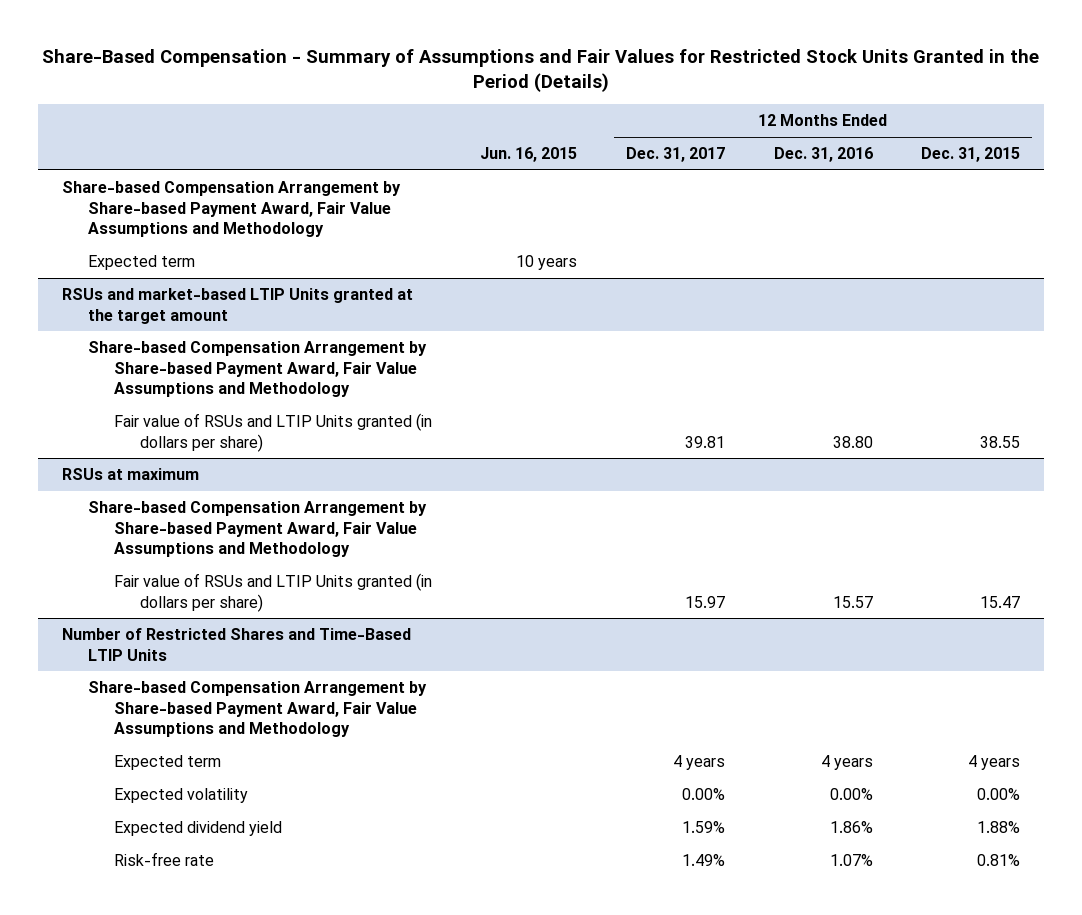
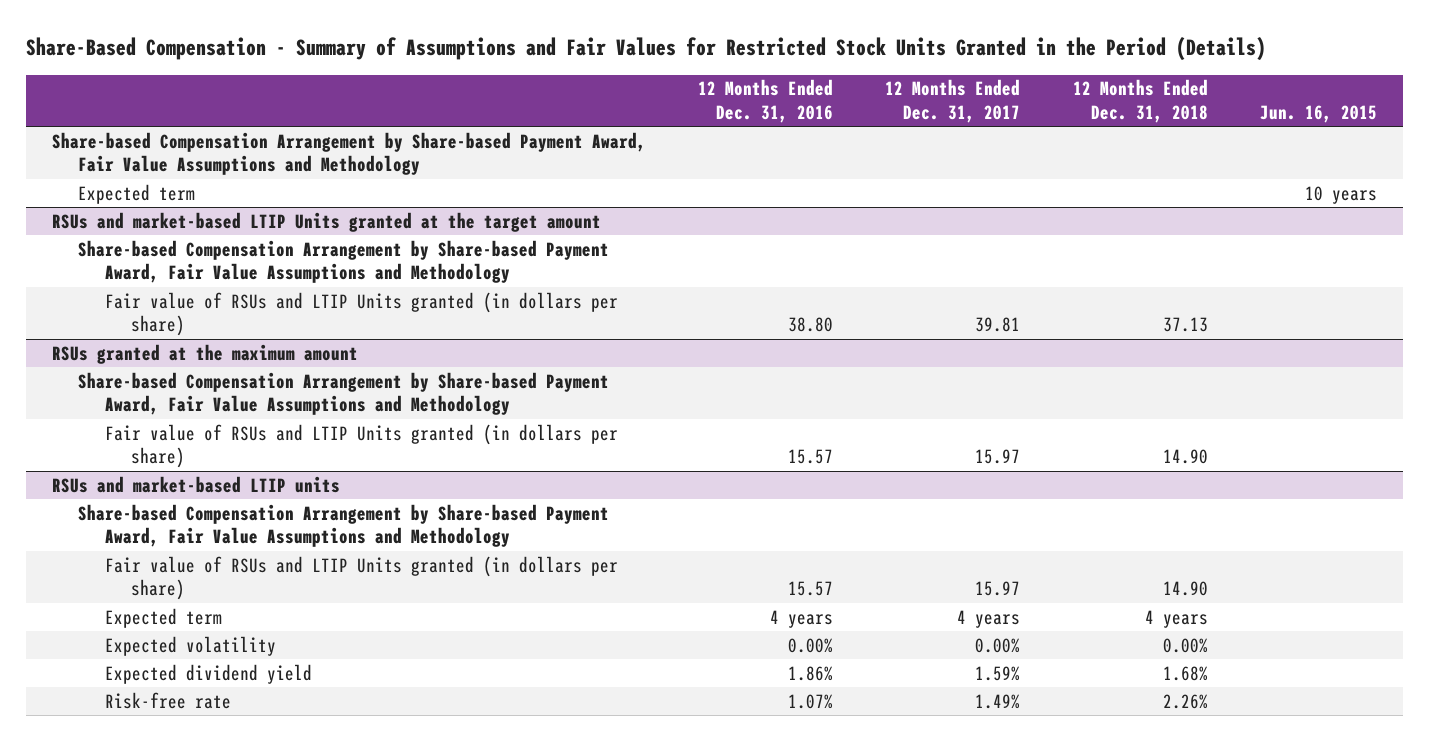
[921,147,1021,163] Dec. 31, 2015 -> none
none -> [1072,79,1208,123] 12 Months Ended Dec. 31, 2018
[61,468,199,481] RSUs at maximum -> [52,343,359,364] RSUs granted at the maximum amount
[61,628,411,661] Number of Restricted Shares and Time-Based LTIP Units -> none
none -> [52,475,341,493] RSUs and market-based LTIP units
none -> [104,555,618,601] Fair value of RSUs and LTIP Units granted (in dollars per share)

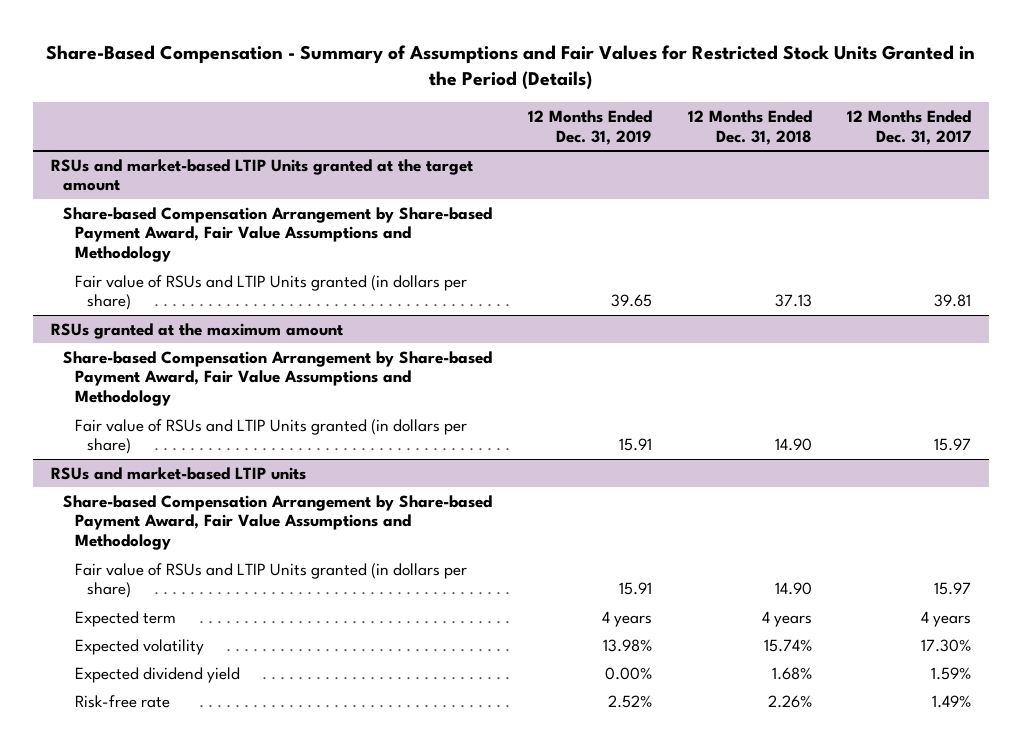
[698,79,834,123] 12 Months Ended Dec. 31, 2016 -> none
[1259,104,1377,123] Jun. 16, 2015 -> none
none -> [527,110,652,145] 12 Months Ended Dec. 31, 2019
[52,131,647,176] Share-based Compensation Arrangement by Share-based Payment Award, Fair Value Assumptions and Methodology -> none
[78,183,196,204] Expected term -> none
[975,637,1021,653] 0.00% -> [921,638,972,652] 17.30%
[1162,637,1208,653] 0.00% -> [763,638,812,652] 15.74%

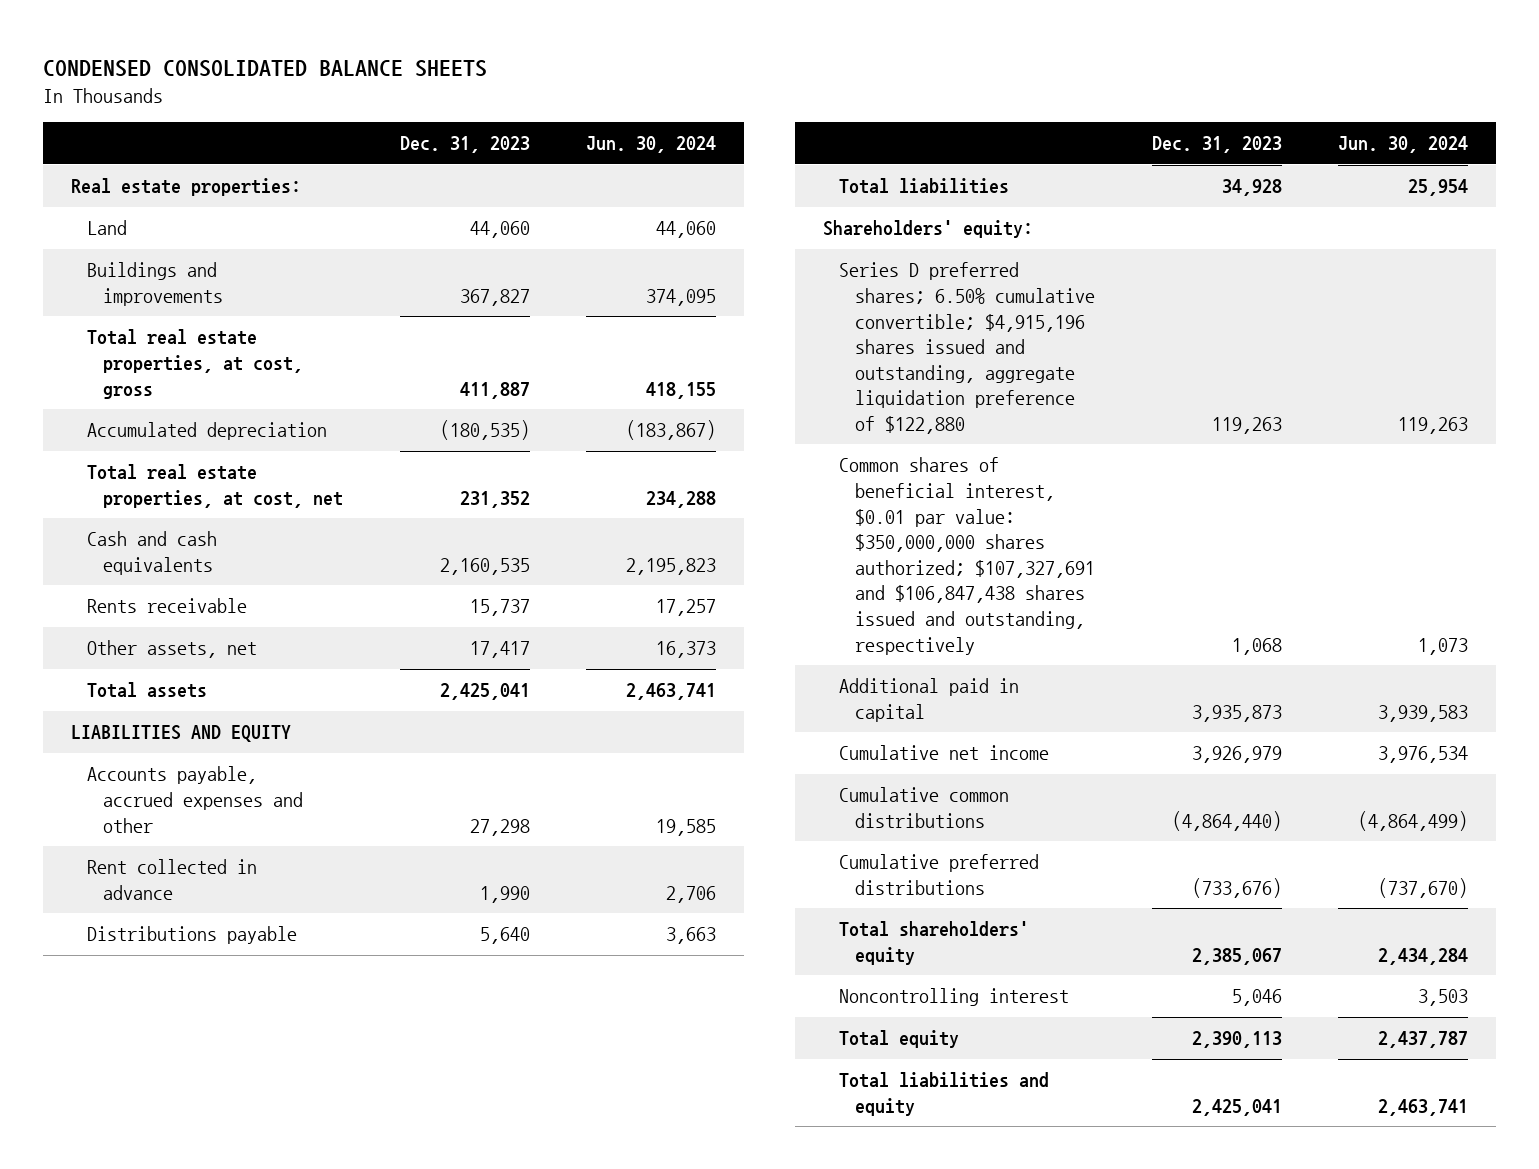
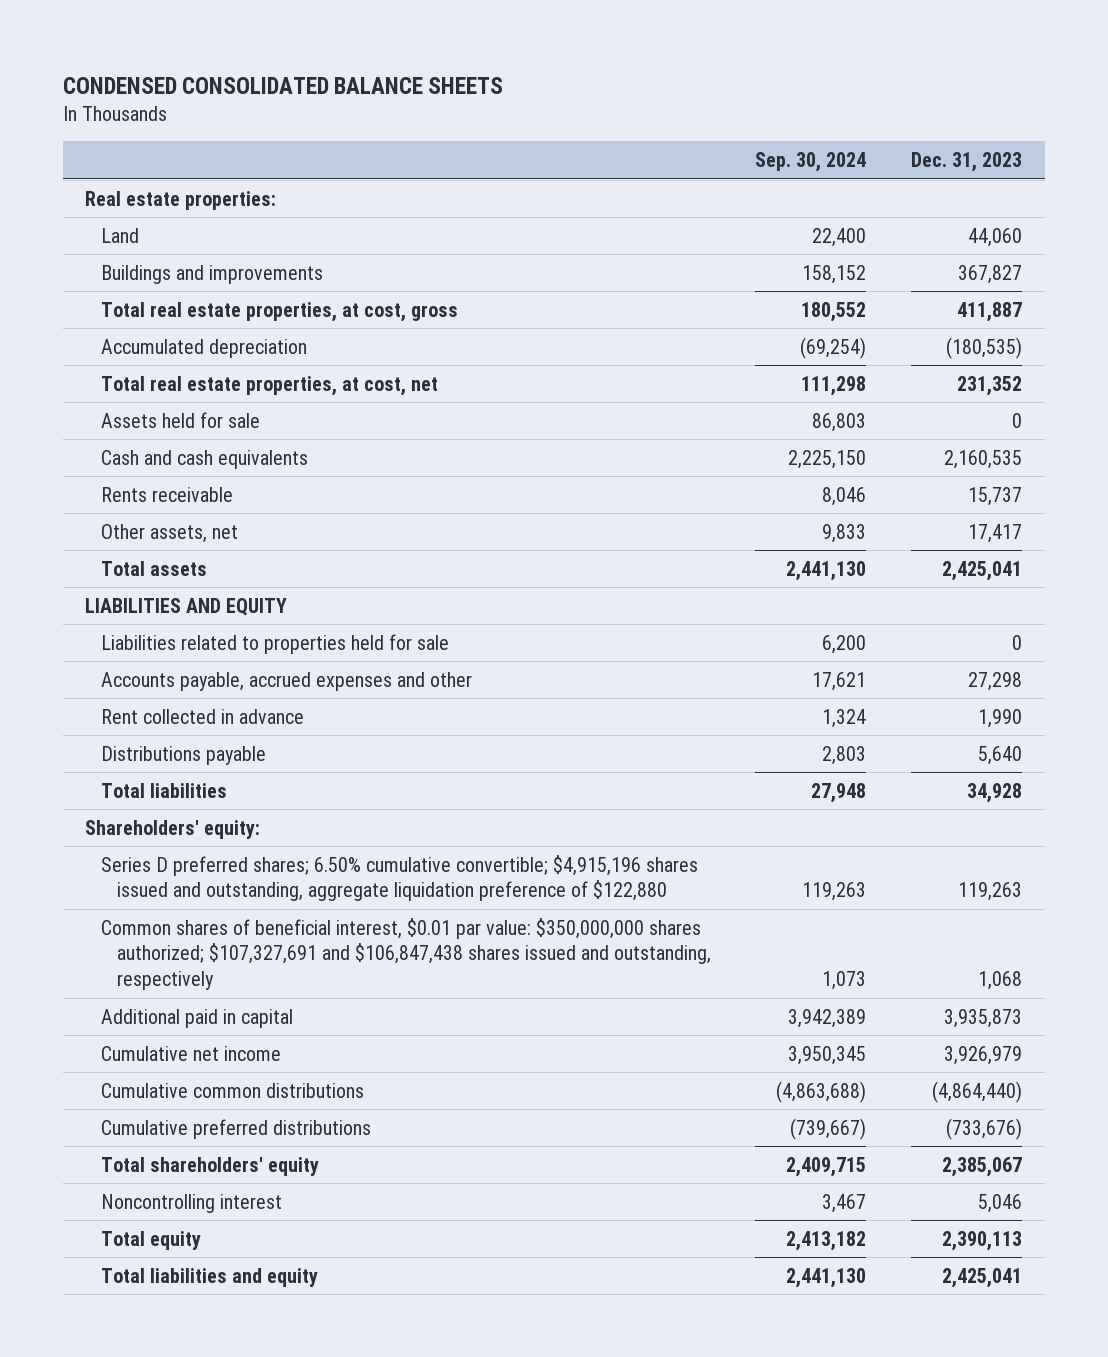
[586,136,717,154] Jun. 30, 2024 -> none
none -> [755,152,867,173] Sep. 30, 2024
none -> [101,411,261,428] Assets held for sale
none -> [101,633,450,654] Liabilities related to properties held for sale

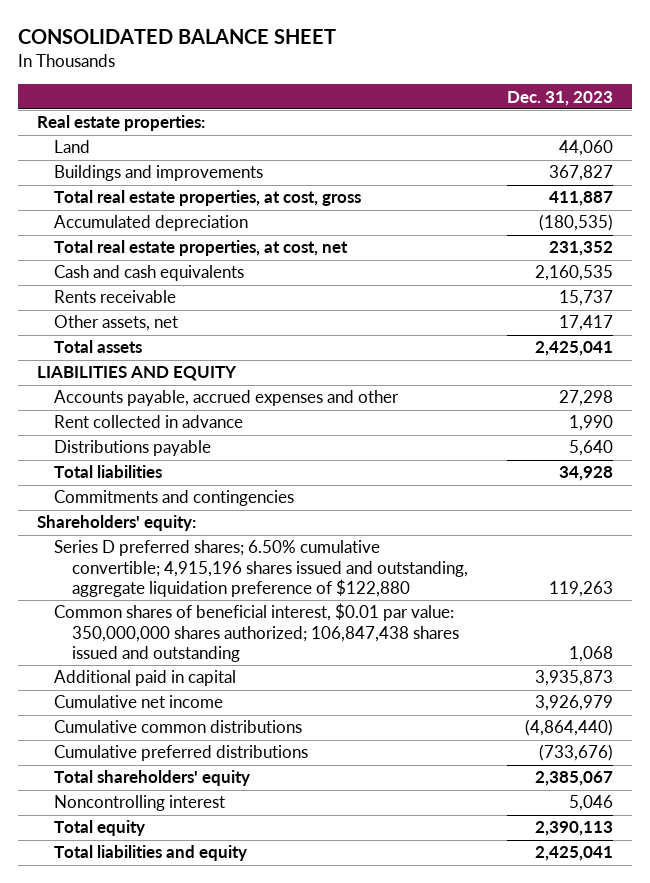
[62,77,503,95] CONDENSED CONSOLIDATED BALANCE SHEETS -> [17,29,336,45] CONSOLIDATED BALANCE SHEET
[755,152,867,173] Sep. 30, 2024 -> none
[101,411,261,428] Assets held for sale -> none
[101,633,450,654] Liabilities related to properties held for sale -> none
none -> [54,490,295,507] Commitments and contingencies
[101,854,699,902] Series D preferred shares; 6.50% cumulative convertible; $4,915,196 shares issued and outstanding, aggregate liquidation preference of $122,880 -> [54,540,468,598] Series D preferred shares; 6.50% cumulative convertible; 4,915,196 shares issued and outstanding, aggregate liquidation preference of $122,880
[101,917,711,991] Common shares of beneficial interest, $0.01 par value: $350,000,000 shares authorized; $107,327,691 and $106,847,438 shares issued and outstanding, respectively -> [54,603,459,663] Common shares of beneficial interest, $0.01 par value: 350,000,000 shares authorized; 106,847,438 shares issued and outstanding

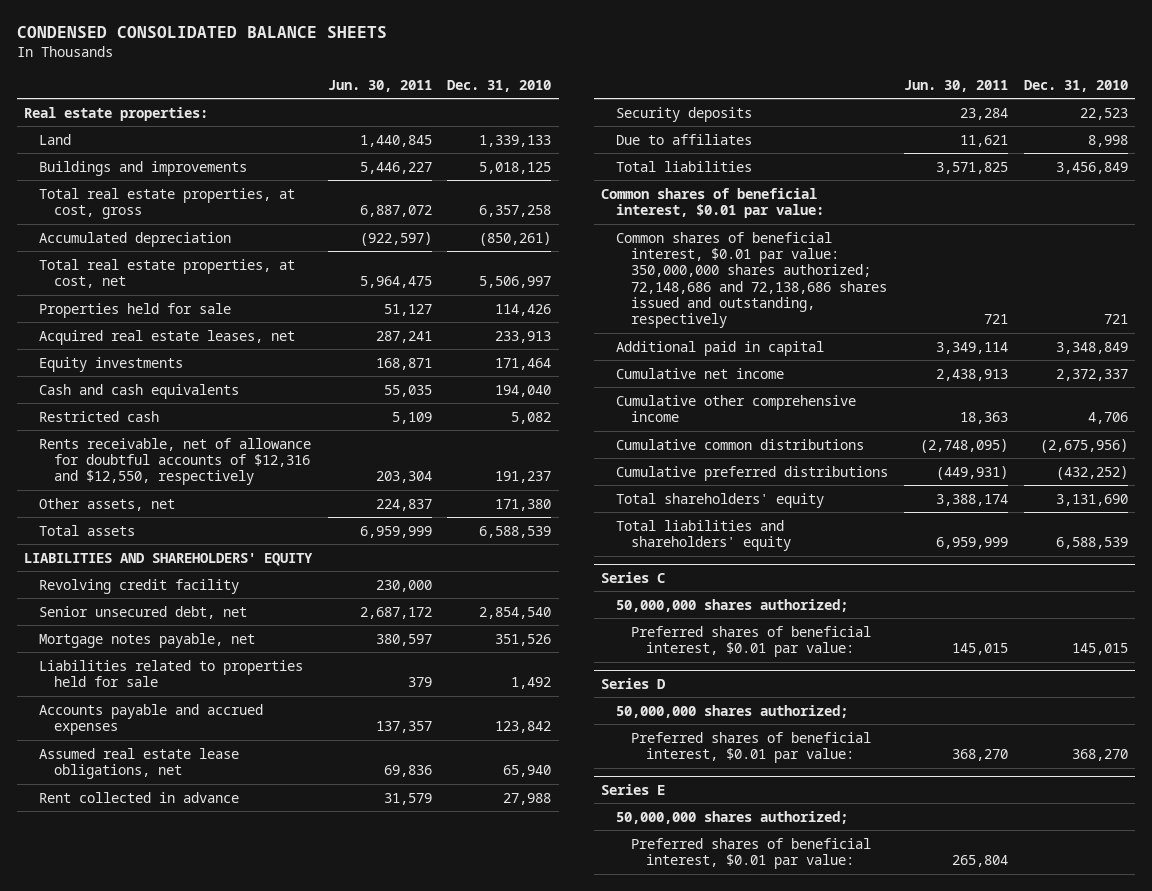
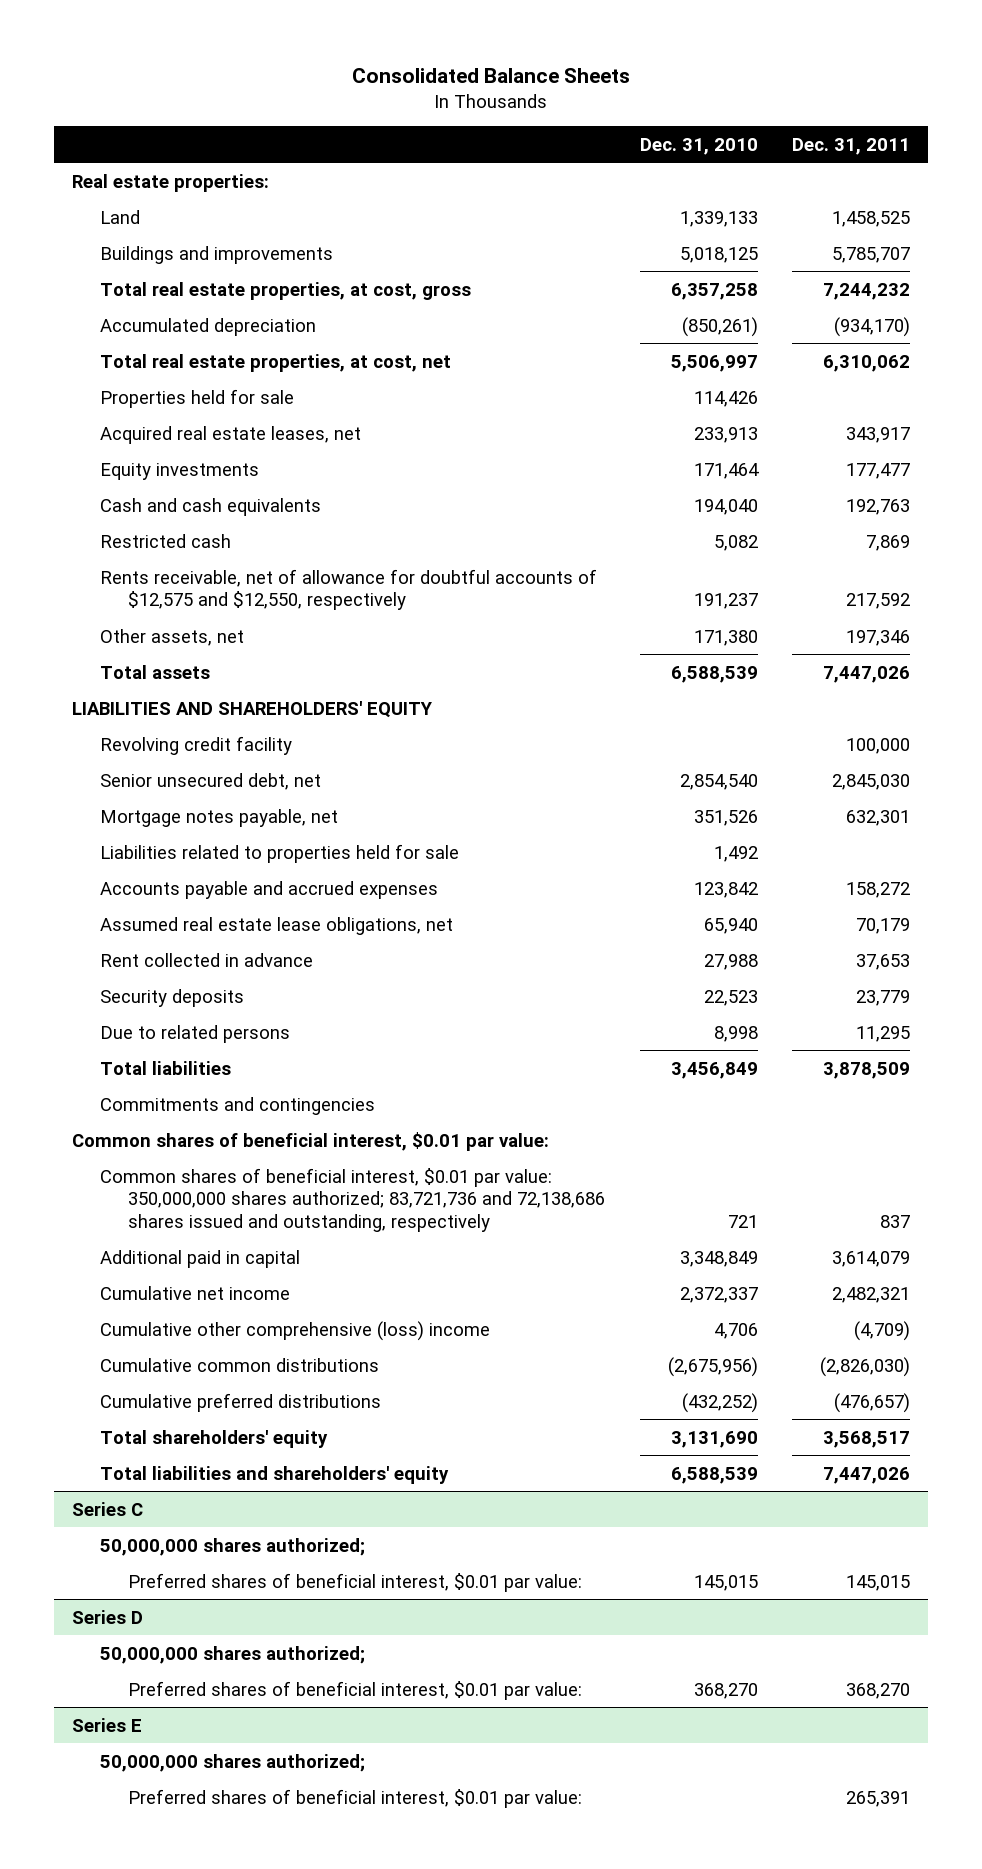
[16,26,387,39] CONDENSED CONSOLIDATED BALANCE SHEETS -> [352,67,631,83] Consolidated Balance Sheets
[327,79,432,92] Jun. 30, 2011 -> none
none -> [792,137,911,155] Dec. 31, 2011
[39,437,312,486] Rents receivable, net of allowance for doubtful accounts of $12,316 and $12,550, respectively -> [99,568,597,611] Rents receivable, net of allowance for doubtful accounts of $12,575 and $12,550, respectively
[616,133,753,145] Due to affiliates -> [99,1024,290,1043] Due to related persons
none -> [99,1096,375,1115] Commitments and contingencies
[616,231,888,329] Common shares of beneficial interest, $0.01 par value: 350,000,000 shares authorized; 72,148,686 and 72,138,686 shares issued and outstanding, respectively -> [99,1167,605,1232] Common shares of beneficial interest, $0.01 par value: 350,000,000 shares authorized; 83,721,736 and 72,138,686 shares issued and outstanding, respectively
[616,394,857,422] Cumulative other comprehensive income -> [99,1320,490,1341] Cumulative other comprehensive (loss) income

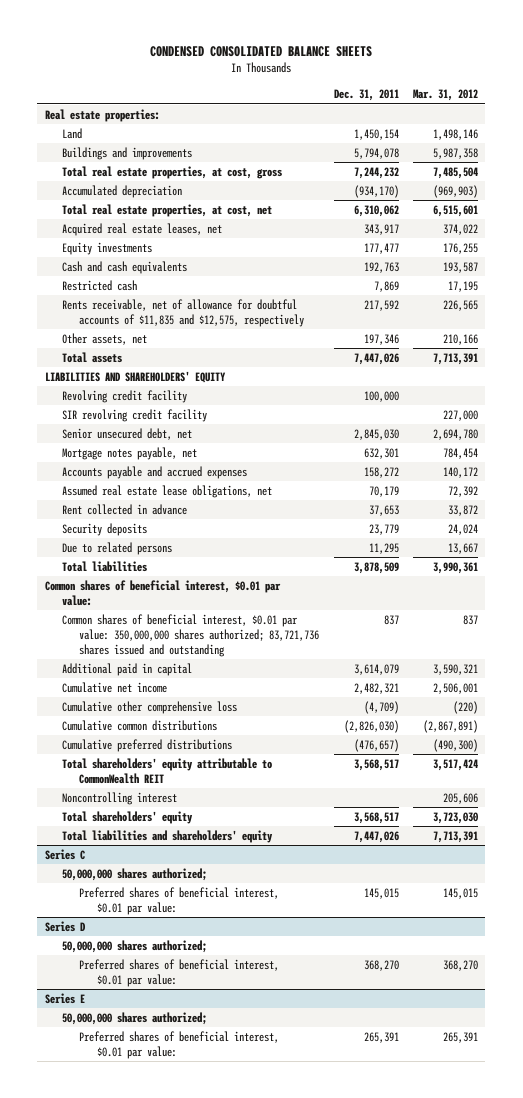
[352,67,631,83] Consolidated Balance Sheets -> [150,46,373,58] CONDENSED CONSOLIDATED BALANCE SHEETS
[639,137,758,155] Dec. 31, 2010 -> none
none -> [412,89,478,102] Mar. 31, 2012
[832,210,911,227] 1,458,525 -> [353,128,399,140] 1,450,154
[832,246,911,263] 5,785,707 -> [353,147,399,159] 5,794,078
[99,388,294,408] Properties held for sale -> none
[99,568,597,611] Rents receivable, net of allowance for doubtful accounts of $12,575 and $12,550, respectively -> [61,298,305,327] Rents receivable, net of allowance for doubtful accounts of $11,835 and $12,575, respectively
none -> [61,408,207,422] SIR revolving credit facility
[99,843,459,863] Liabilities related to properties held for sale -> none
[99,1096,375,1115] Commitments and contingencies -> none
[99,1167,605,1232] Common shares of beneficial interest, $0.01 par value: 350,000,000 shares authorized; 83,721,736 and 72,138,686 shares issued and outstanding, respectively -> [61,613,320,657] Common shares of beneficial interest, $0.01 par value: 350,000,000 shares authorized; 83,721,736 shares issued and outstanding
[99,1320,490,1341] Cumulative other comprehensive (loss) income -> [61,700,237,714] Cumulative other comprehensive loss
none -> [61,757,272,784] Total shareholders' equity attributable to CommonWealth REIT
none -> [61,791,177,805] Noncontrolling interest

